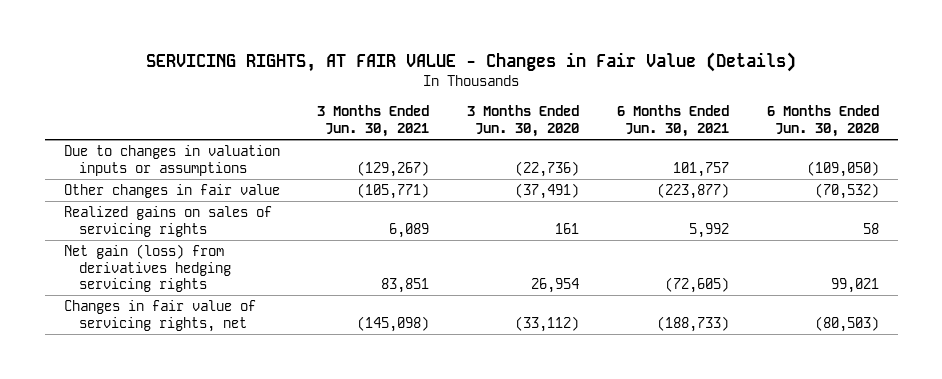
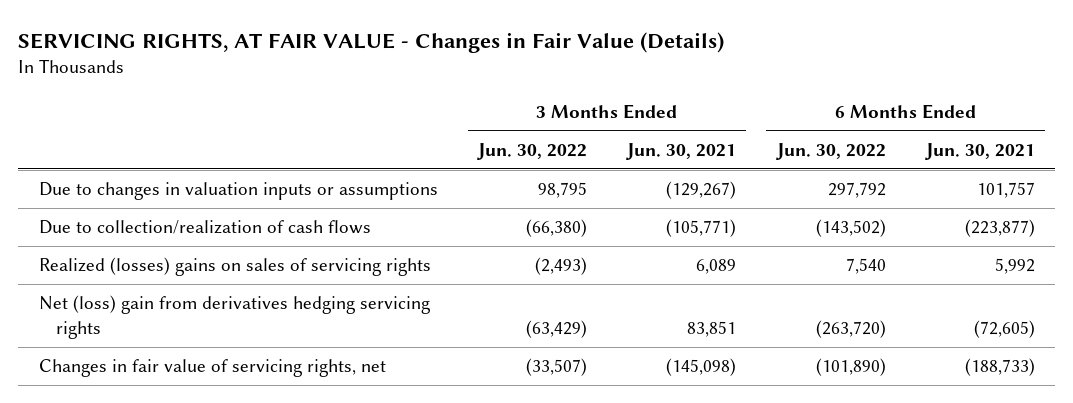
[467,105,580,138] 3 Months Ended Jun. 30, 2020 -> none
[766,105,879,138] 6 Months Ended Jun. 30, 2020 -> none
none -> [476,142,587,160] Jun. 30, 2022
none -> [775,142,886,160] Jun. 30, 2022
[63,183,280,198] Other changes in fair value -> [38,220,371,235] Due to collection/realization of cash flows
[63,205,272,237] Realized gains on sales of servicing rights -> [38,257,431,277] Realized (losses) gains on sales of servicing rights
[63,243,232,293] Net gain (loss) from derivatives hedging servicing rights -> [38,295,430,339] Net (loss) gain from derivatives hedging servicing rights

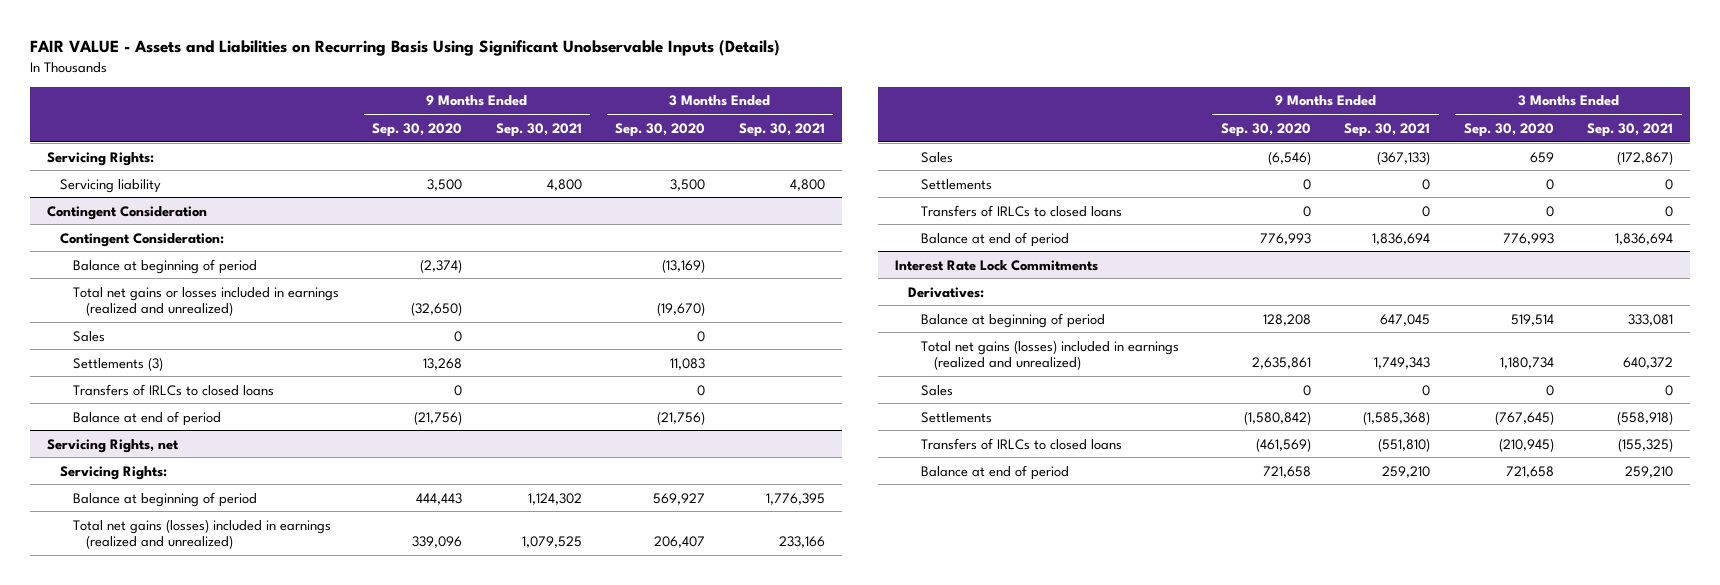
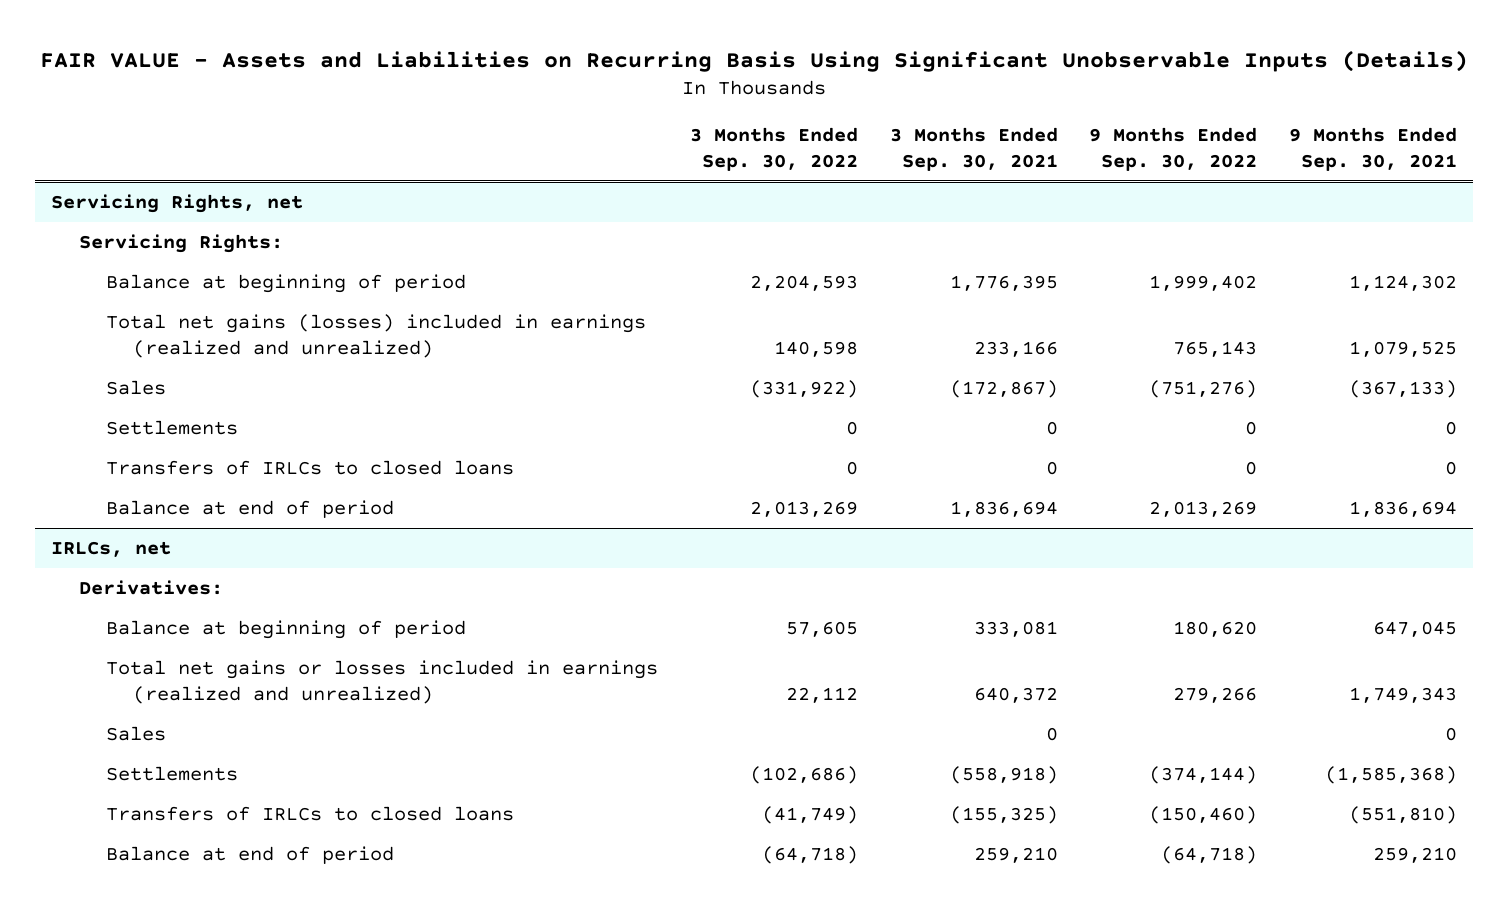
[372,122,463,137] Sep. 30, 2020 -> none
[615,122,706,137] Sep. 30, 2020 -> none
none -> [689,126,858,171] 3 Months Ended Sep. 30, 2022
none -> [1089,126,1258,171] 9 Months Ended Sep. 30, 2022
[46,151,154,166] Servicing Rights: -> none
[59,178,161,193] Servicing liability -> none
[46,205,207,220] Contingent Consideration -> none
[59,232,224,247] Contingent Consideration: -> none
[72,258,257,274] Balance at beginning of period -> none
[72,286,339,317] Total net gains or losses included in earnings (realized and unrealized) -> none
[72,330,105,342] Sales -> none
[72,356,163,371] Settlements (3) -> none
[72,383,274,396] Transfers of IRLCs to closed loans -> none
[72,410,221,426] Balance at end of period -> none
[894,259,1098,271] Interest Rate Lock Commitments -> [51,540,172,557] IRLCs, net
[921,339,1180,371] Total net gains (losses) included in earnings (realized and unrealized) -> [105,659,658,704] Total net gains or losses included in earnings (realized and unrealized)

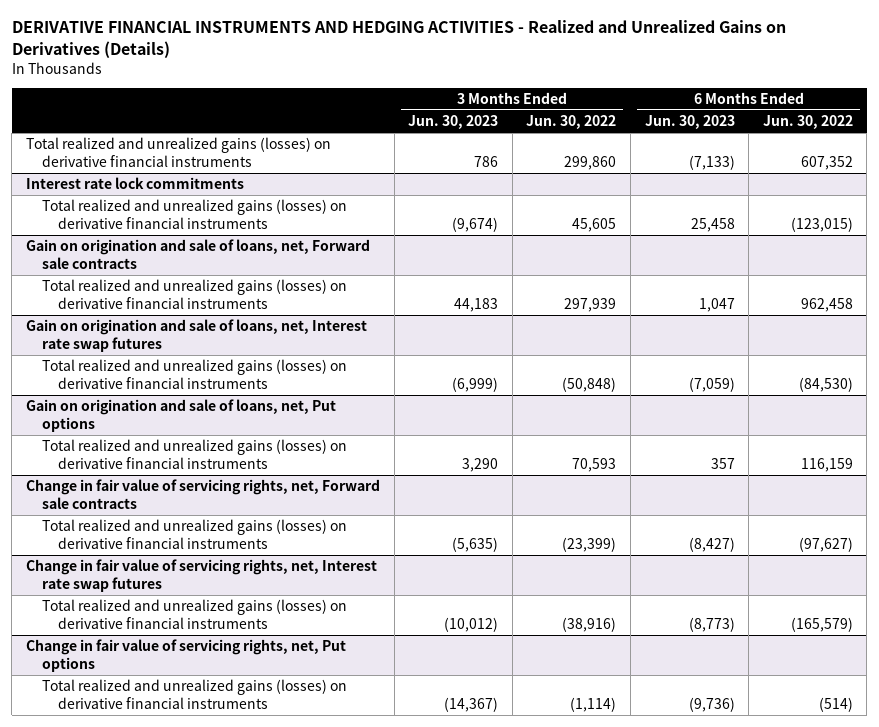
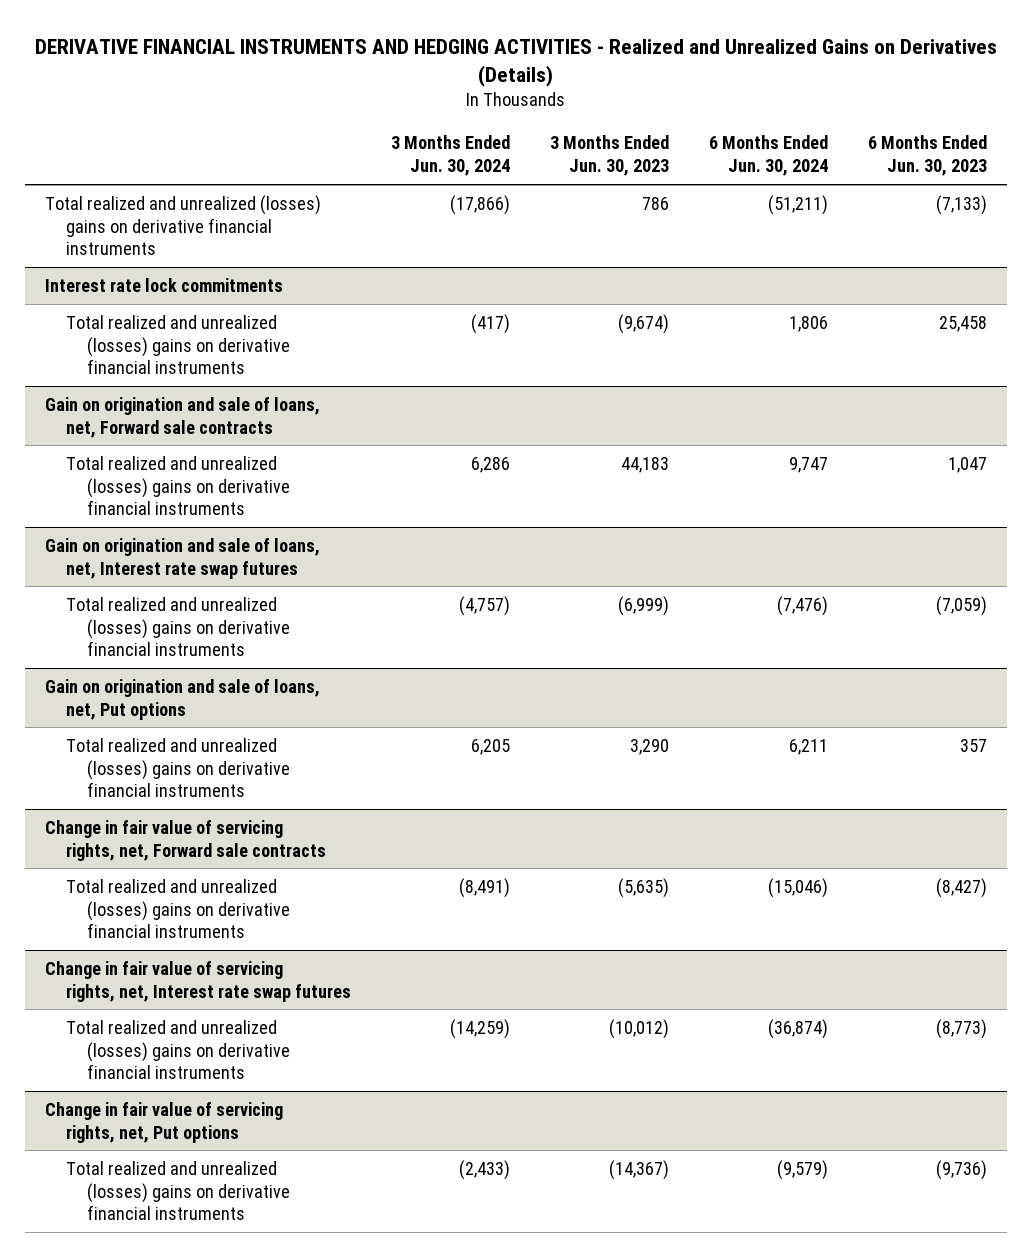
[526,115,617,130] Jun. 30, 2022 -> none
[762,115,853,130] Jun. 30, 2022 -> none
none -> [391,135,511,177] 3 Months Ended Jun. 30, 2024
none -> [709,135,829,177] 6 Months Ended Jun. 30, 2024
[25,137,331,167] Total realized and unrealized gains (losses) on derivative financial instruments -> [45,194,322,256] Total realized and unrealized (losses) gains on derivative financial instruments
[42,199,348,229] Total realized and unrealized gains (losses) on derivative financial instruments -> [66,314,290,375] Total realized and unrealized (losses) gains on derivative financial instruments
[42,279,348,309] Total realized and unrealized gains (losses) on derivative financial instruments -> [66,455,290,516] Total realized and unrealized (losses) gains on derivative financial instruments
[42,359,348,389] Total realized and unrealized gains (losses) on derivative financial instruments -> [66,596,290,657] Total realized and unrealized (losses) gains on derivative financial instruments
[42,439,348,469] Total realized and unrealized gains (losses) on derivative financial instruments -> [66,737,290,798] Total realized and unrealized (losses) gains on derivative financial instruments
[42,519,348,549] Total realized and unrealized gains (losses) on derivative financial instruments -> [66,878,290,939] Total realized and unrealized (losses) gains on derivative financial instruments
[42,599,348,629] Total realized and unrealized gains (losses) on derivative financial instruments -> [66,1019,290,1080] Total realized and unrealized (losses) gains on derivative financial instruments
[42,679,348,709] Total realized and unrealized gains (losses) on derivative financial instruments -> [66,1160,290,1221] Total realized and unrealized (losses) gains on derivative financial instruments

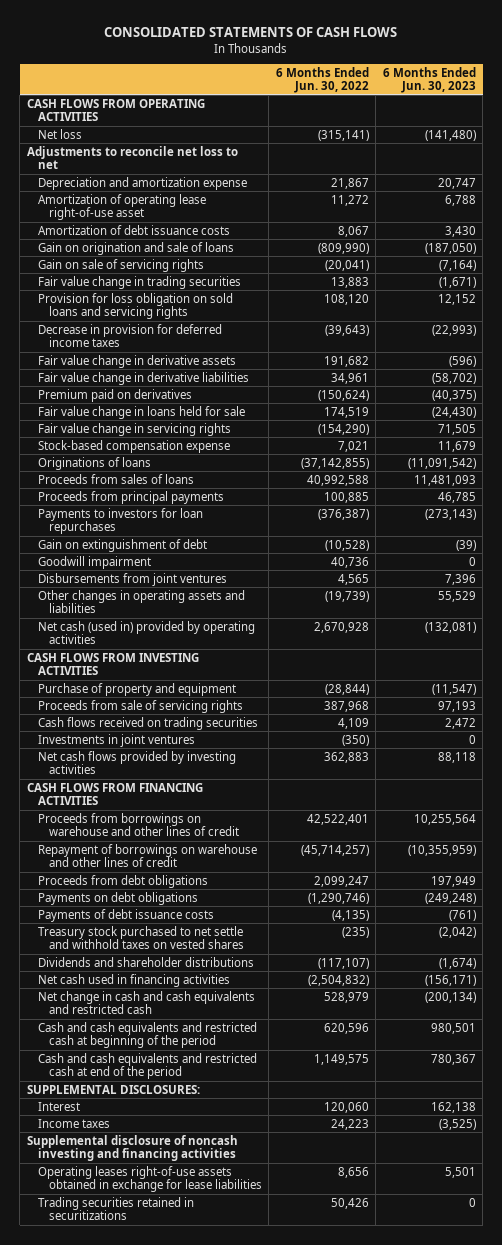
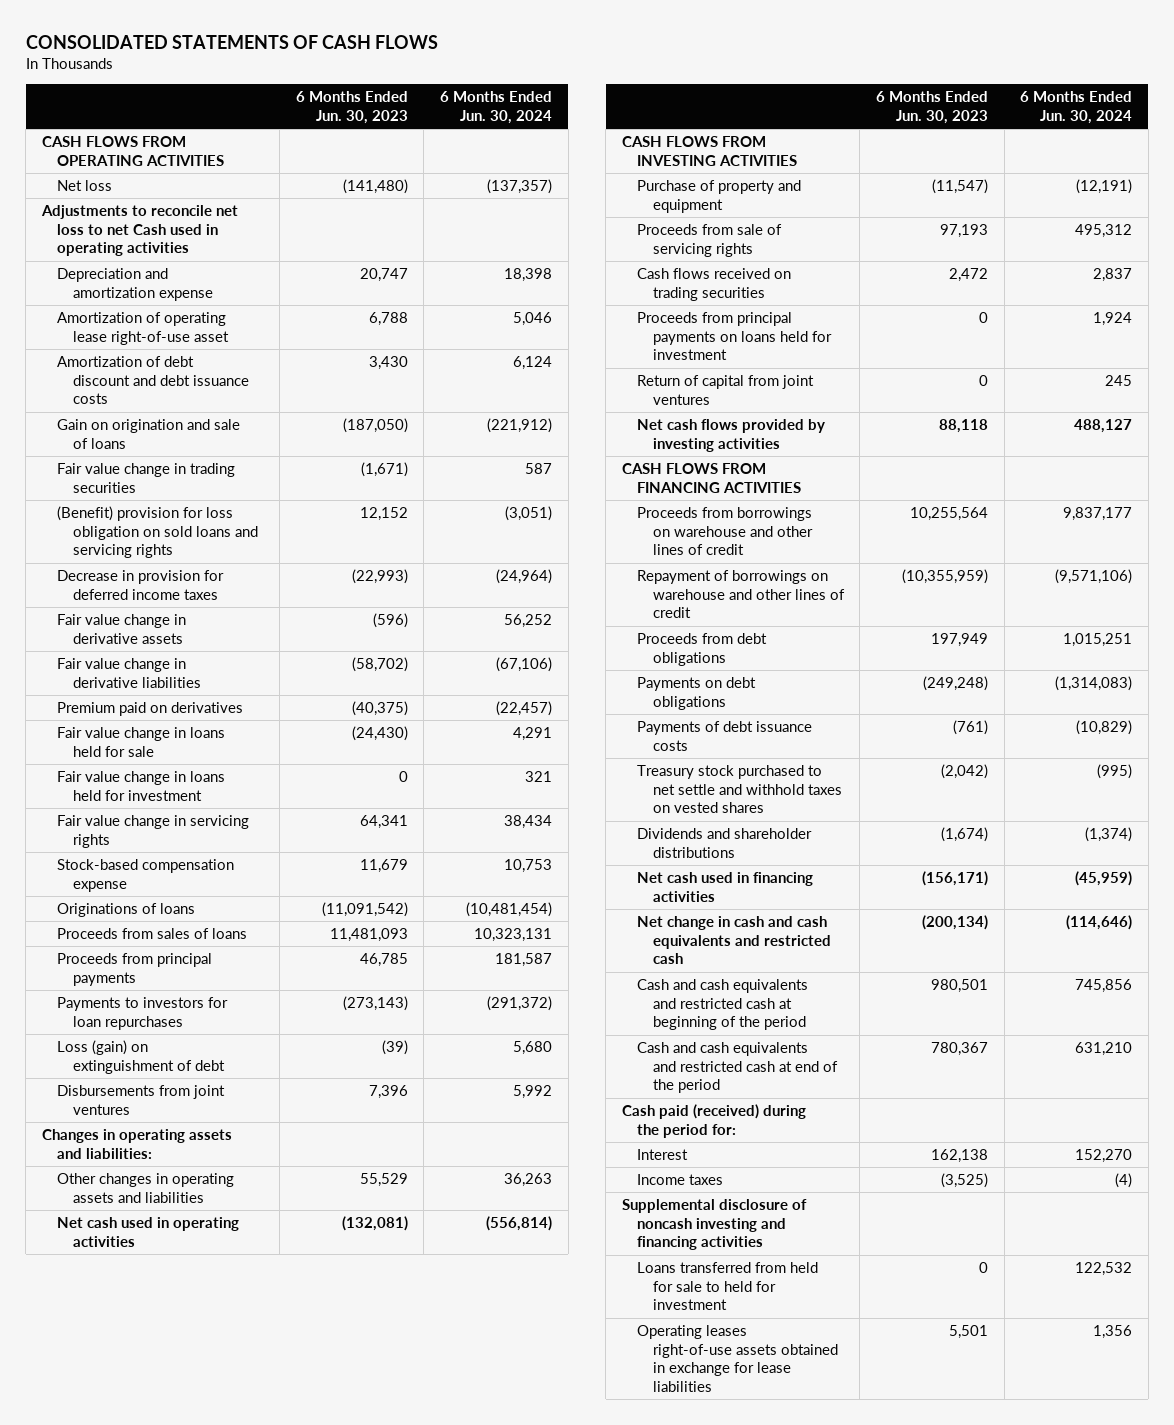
[275,66,369,93] 6 Months Ended Jun. 30, 2022 -> none
none -> [440,91,553,124] 6 Months Ended Jun. 30, 2024
[26,145,238,170] Adjustments to reconcile net loss to net -> [40,205,238,257] Adjustments to reconcile net loss to net Cash used in operating activities
[37,224,230,235] Amortization of debt issuance costs -> [57,356,249,405] Amortization of debt discount and debt issuance costs
[37,258,204,272] Gain on sale of servicing rights -> none
[37,292,233,320] Provision for loss obligation on sold loans and servicing rights -> [57,506,258,559] (Benefit) provision for loss obligation on sold loans and servicing rights
none -> [57,771,226,801] Fair value change in loans held for investment
[437,423,476,435] 71,505 -> [359,815,408,830] 64,341
[37,555,151,569] Goodwill impairment -> none
[37,538,207,552] Gain on extinguishment of debt -> [57,1040,225,1074] Loss (gain) on extinguishment of debt
none -> [41,1129,232,1159] Changes in operating assets and liabilities:
[37,620,255,645] Net cash (used in) provided by operating activities -> [57,1217,240,1247] Net cash used in operating activities
[37,733,195,747] Investments in joint ventures -> none
none -> [637,312,832,361] Proceeds from principal payments on loans held for investment
none -> [637,375,815,405] Return of capital from joint ventures
[26,1084,200,1094] SUPPLEMENTAL DISCLOSURES: -> none
none -> [621,1104,806,1138] Cash paid (received) during the period for:
none -> [637,1262,819,1311] Loans transferred from held for sale to held for investment
[37,1196,194,1221] Trading securities retained in securitizations -> none

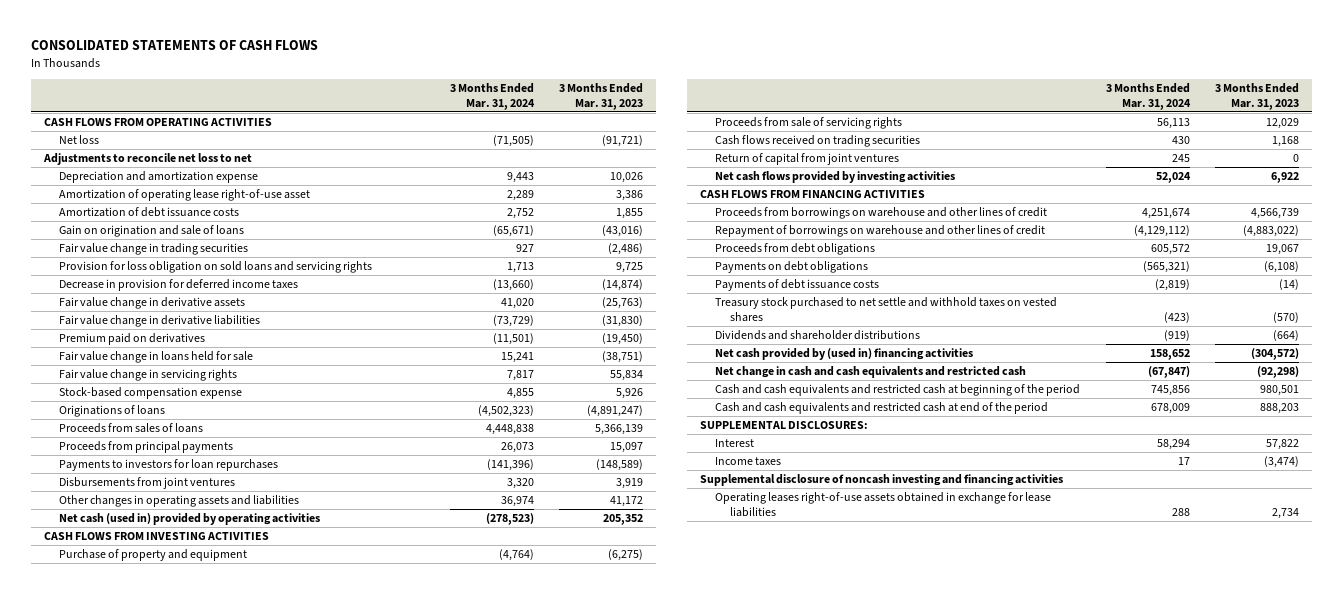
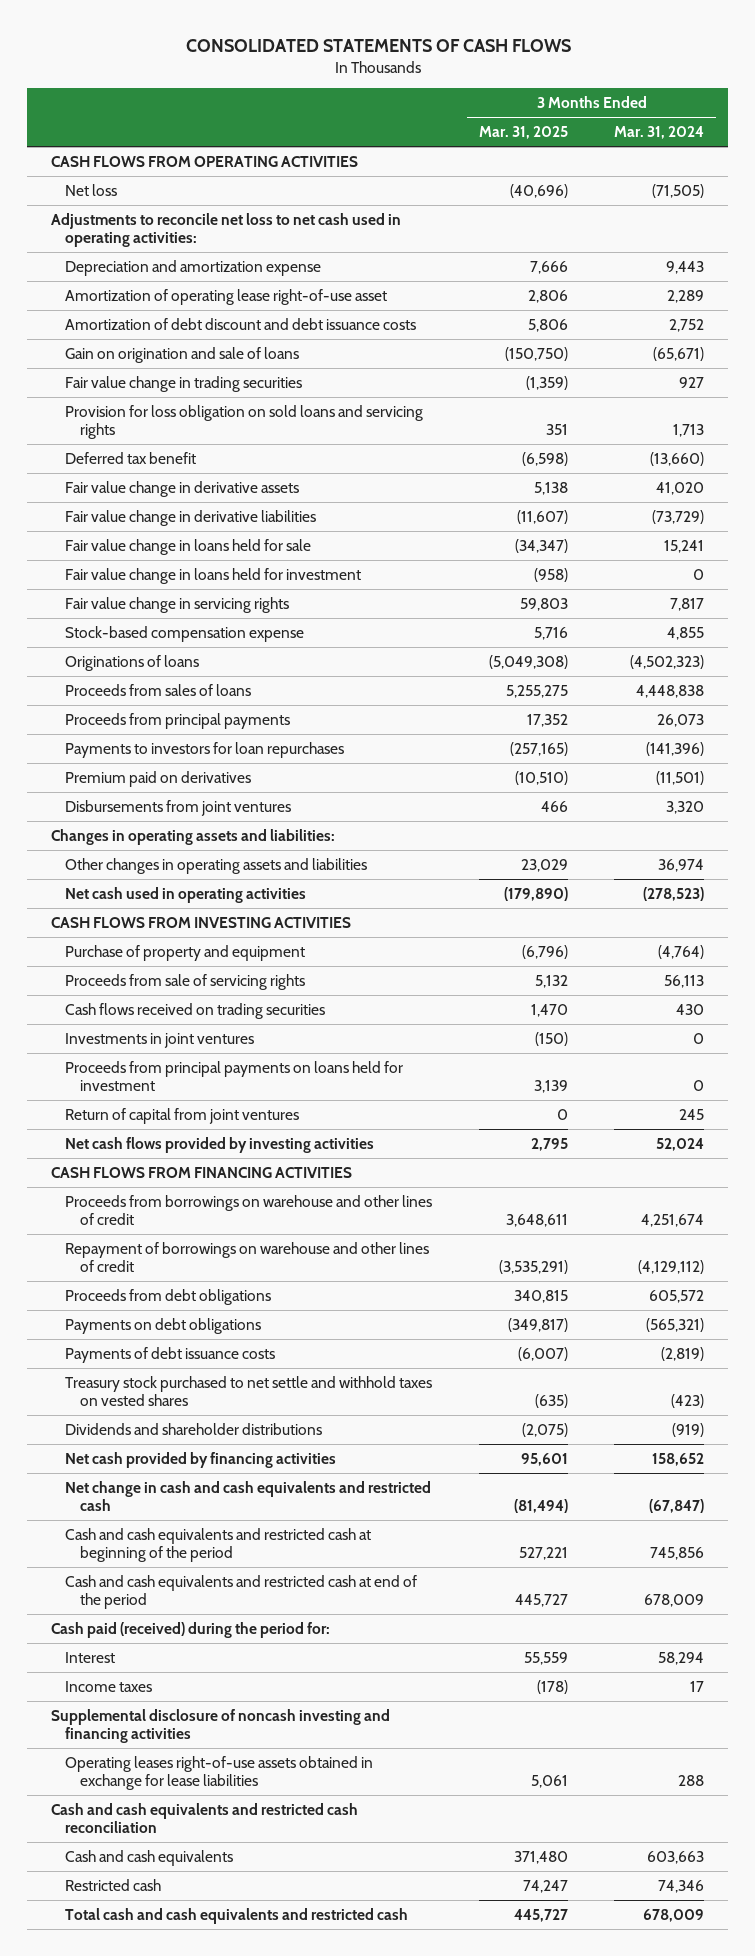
[559,83,644,110] 3 Months Ended Mar. 31, 2023 -> none
none -> [478,126,568,140] Mar. 31, 2025
[42,153,252,166] Adjustments to reconcile net loss to net -> [50,212,401,247] Adjustments to reconcile net loss to net cash used in operating activities:
[59,207,240,218] Amortization of debt issuance costs -> [65,317,417,330] Amortization of debt discount and debt issuance costs
[59,279,299,292] Decrease in provision for deferred income taxes -> [65,451,197,464] Deferred tax benefit
none -> [65,567,362,584] Fair value change in loans held for investment
[59,333,206,346] Premium paid on derivatives -> [65,770,252,787] Premium paid on derivatives
none -> [50,828,335,845] Changes in operating assets and liabilities:
[59,513,321,526] Net cash (used in) provided by operating activities -> [65,886,307,903] Net cash used in operating activities
none -> [65,1032,255,1048] Investments in joint ventures
none -> [65,1060,404,1091] Proceeds from principal payments on loans held for investment
[714,348,973,361] Net cash provided by (used in) financing activities -> [65,1451,337,1468] Net cash provided by financing activities
[699,421,868,430] SUPPLEMENTAL DISCLOSURES: -> none
none -> [50,1621,330,1638] Cash paid (received) during the period for:
none -> [50,1802,358,1833] Cash and cash equivalents and restricted cash reconciliation
none -> [65,1849,234,1866] Cash and cash equivalents
none -> [65,1878,162,1891] Restricted cash
none -> [65,1907,409,1924] Total cash and cash equivalents and restricted cash

